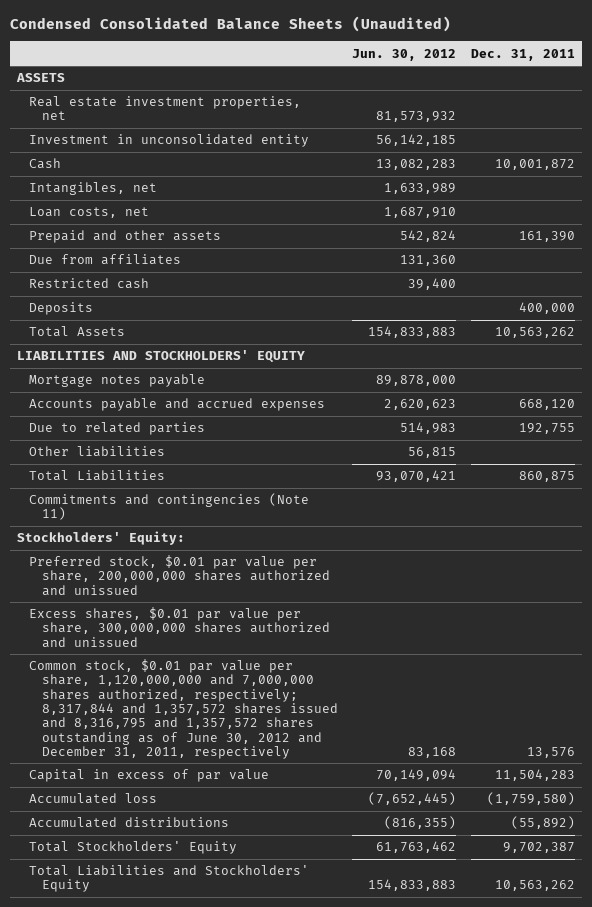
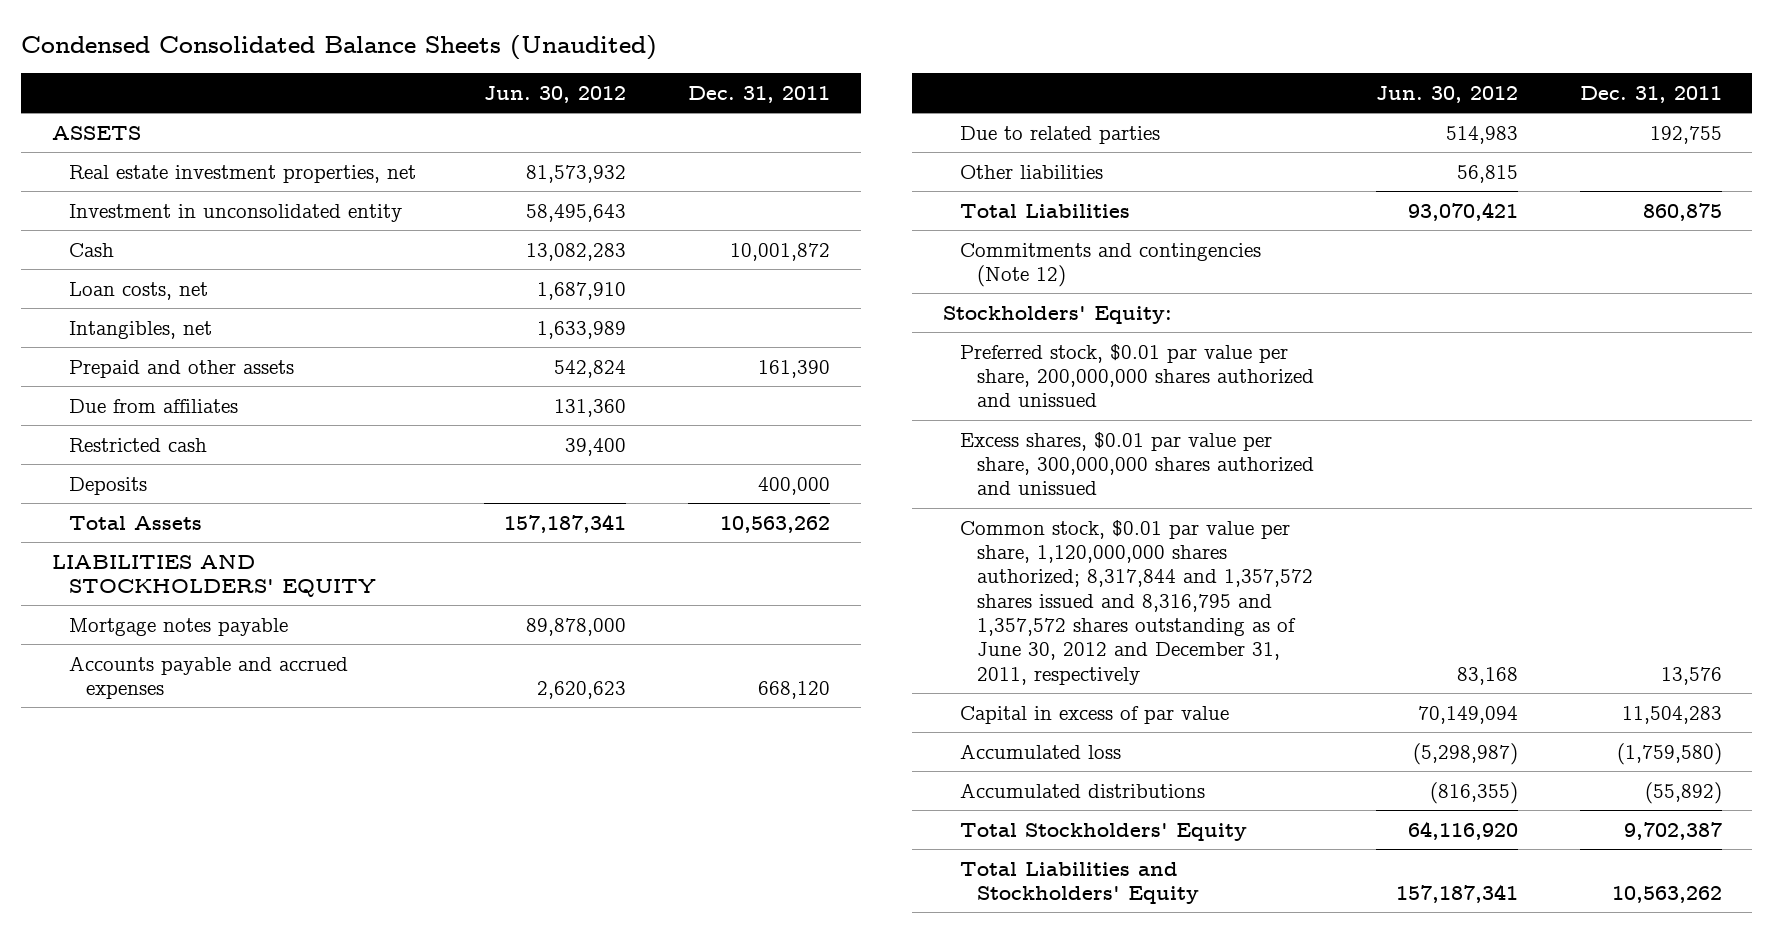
[376,134,457,147] 56,142,185 -> [526,203,627,222] 58,495,643
[29,182,158,196] Intangibles, net -> [68,320,212,339] Intangibles, net
[368,326,457,339] 154,833,883 -> [504,513,627,533] 157,187,341
[29,493,310,521] Commitments and contingencies (Note 11) -> [960,242,1262,287] Commitments and contingencies (Note 12)
[29,659,338,759] Common stock, $0.01 par value per share, 1,120,000,000 and 7,000,000 shares authorized, respectively; 8,317,844 and 1,357,572 shares issued and 8,316,795 and 1,357,572 shares outstanding as of June 30, 2012 and December 31, 2011, respectively -> [960,519,1314,685] Common stock, $0.01 par value per share, 1,120,000,000 shares authorized; 8,317,844 and 1,357,572 shares issued and 8,316,795 and 1,357,572 shares outstanding as of June 30, 2012 and December 31, 2011, respectively
[368,792,457,806] (7,652,445) -> [1412,742,1518,765] (5,298,987)
[376,841,457,854] 61,763,462 -> [1407,820,1518,840] 64,116,920
[368,879,457,892] 154,833,883 -> [1395,883,1518,903] 157,187,341

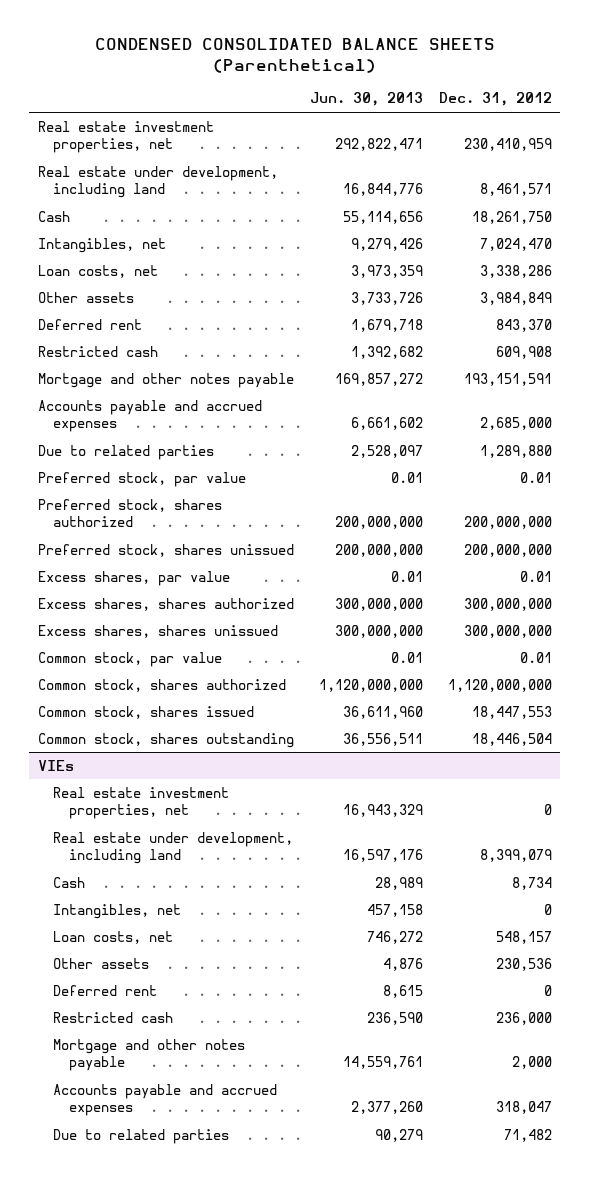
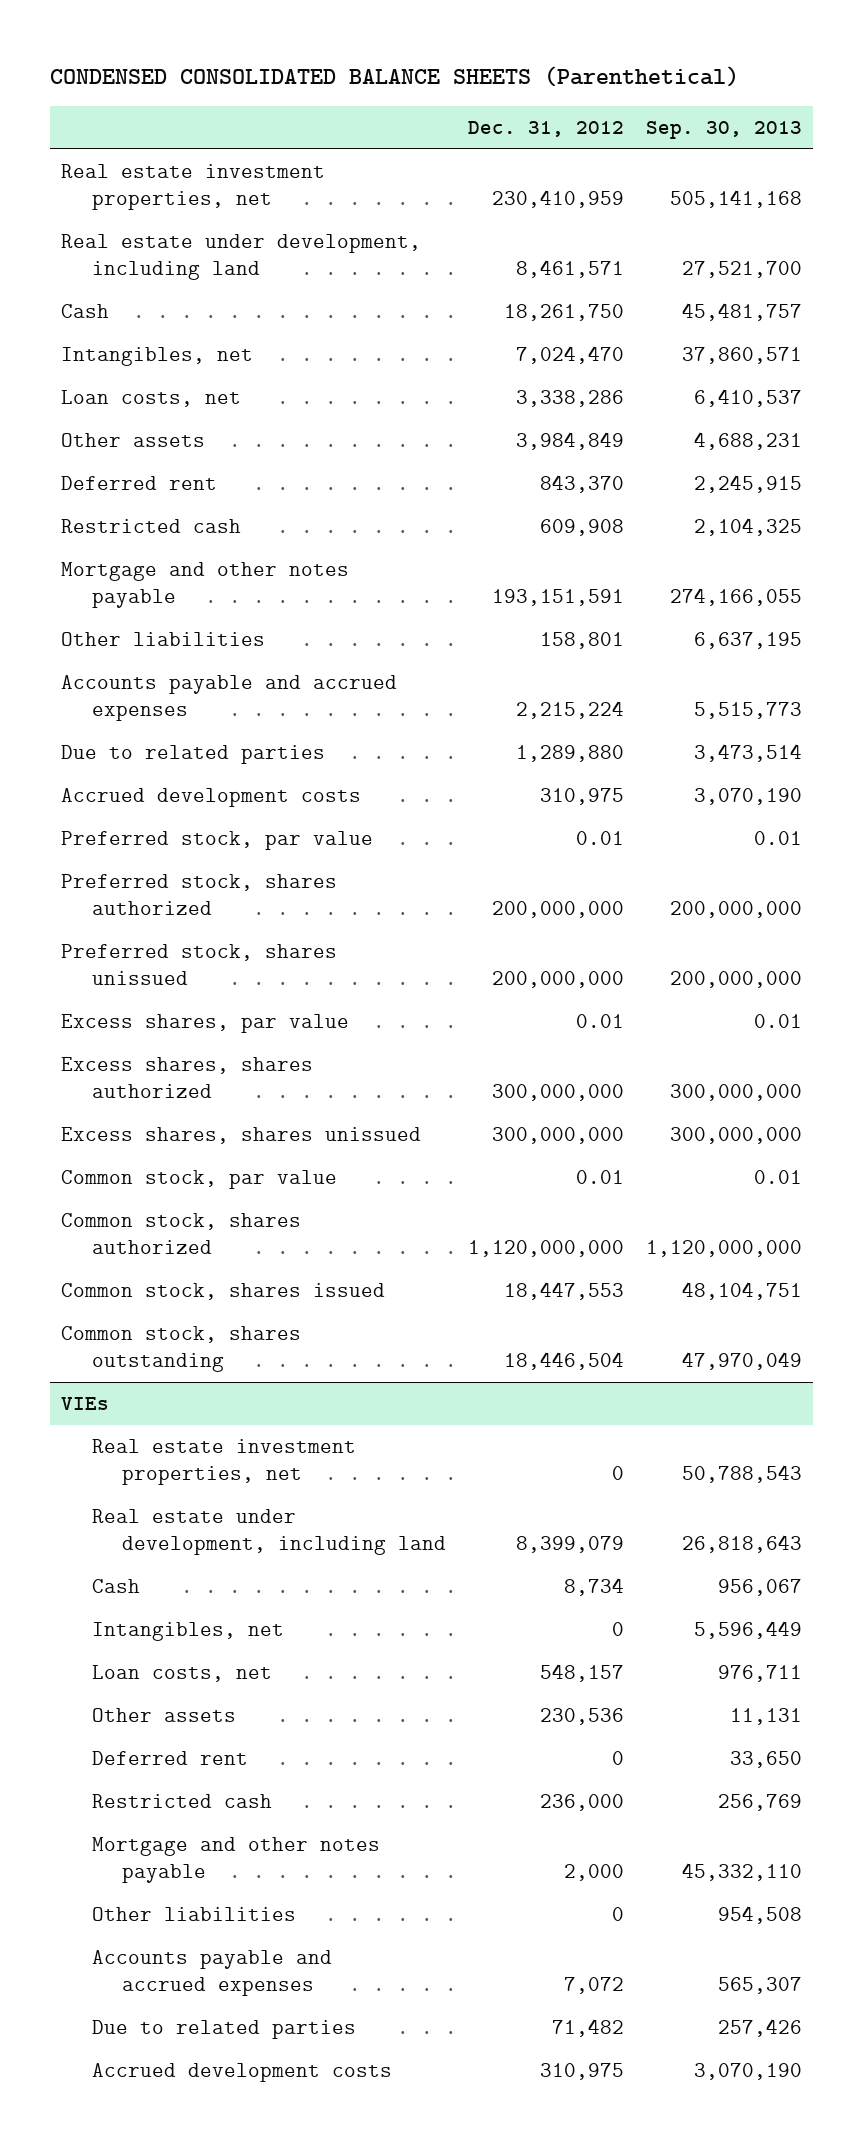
[309,92,423,107] Jun. 30, 2013 -> none
none -> [646,120,803,139] Sep. 30, 2013
none -> [60,632,265,647] Other liabilities
[479,417,552,431] 2,685,000 -> [516,701,625,720] 2,215,224
none -> [60,788,361,808] Accrued development costs
none -> [91,1907,296,1922] Other liabilities
[495,1101,552,1115] 318,047 -> [564,1977,625,1995] 7,072
none -> [91,2063,392,2083] Accrued development costs

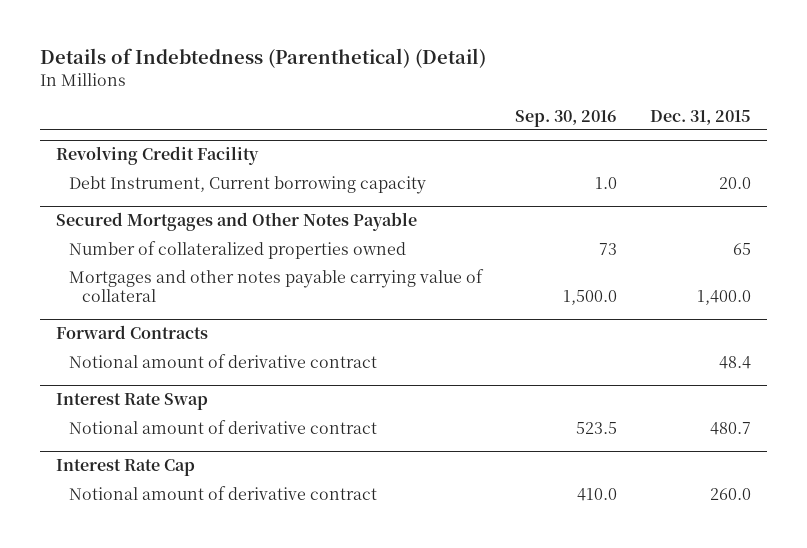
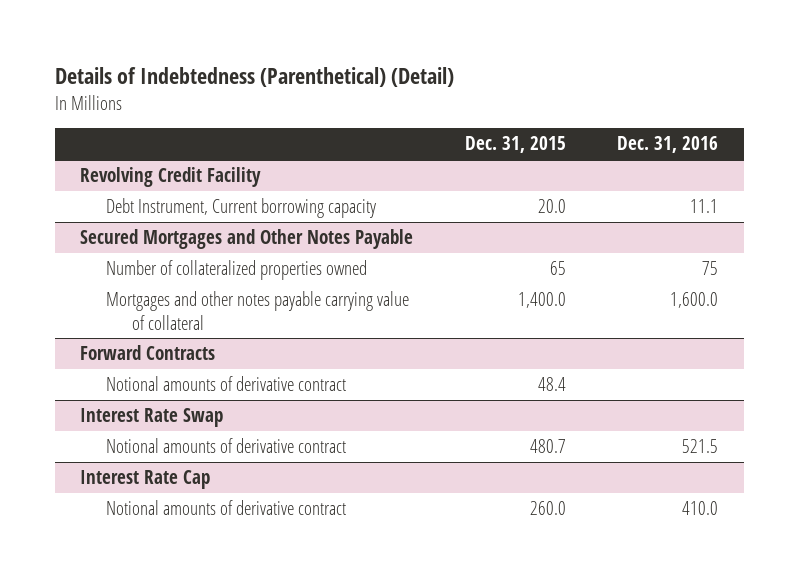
[514,109,617,127] Sep. 30, 2016 -> none
none -> [616,136,718,154] Dec. 31, 2016
[68,353,377,368] Notional amount of derivative contract -> [106,376,347,392] Notional amounts of derivative contract
[68,419,377,434] Notional amount of derivative contract -> [106,438,347,454] Notional amounts of derivative contract
[68,485,377,500] Notional amount of derivative contract -> [106,500,347,516] Notional amounts of derivative contract

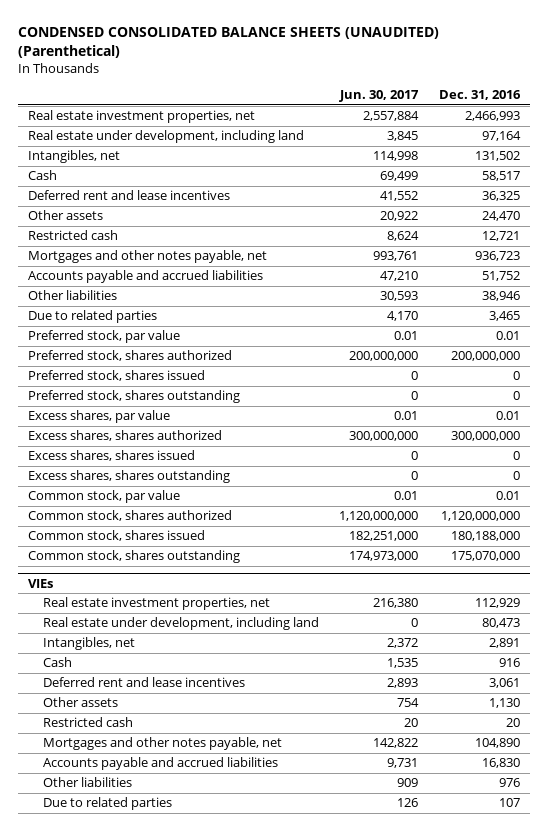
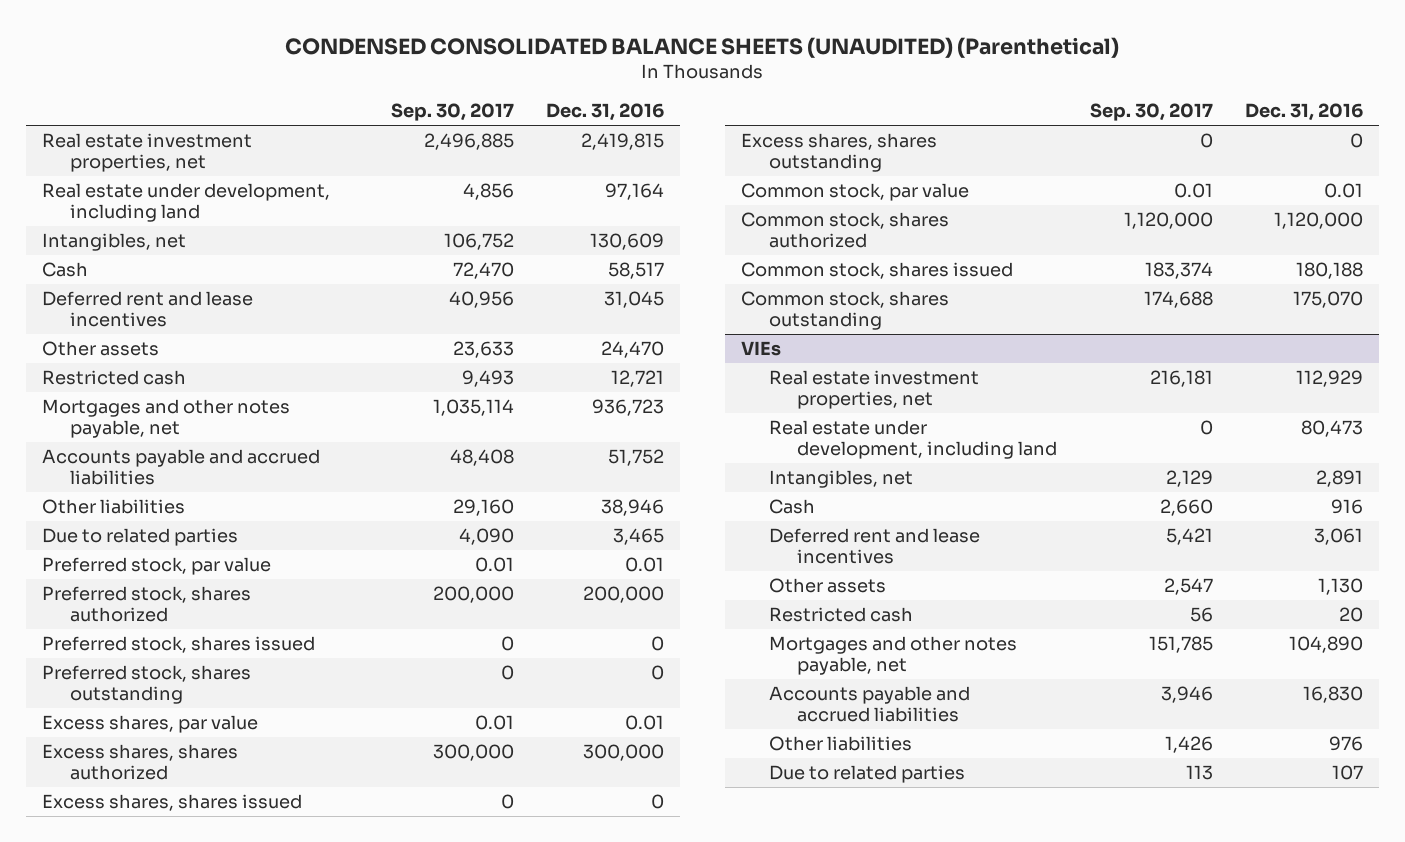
[339,90,420,103] Jun. 30, 2017 -> none
none -> [390,103,514,122] Sep. 30, 2017
[464,111,520,122] 2,466,993 -> [580,133,664,151] 2,419,815
[474,151,520,162] 131,502 -> [589,233,664,251] 130,609
[481,191,520,202] 36,325 -> [603,291,664,309] 31,045
[450,351,520,362] 200,000,000 -> [582,586,664,604] 200,000
[450,431,520,442] 300,000,000 -> [582,744,664,762] 300,000
[440,511,520,522] 1,120,000,000 -> [1273,212,1363,230] 1,120,000
[450,531,520,542] 180,188,000 -> [1295,262,1363,280] 180,188
[450,551,520,562] 175,070,000 -> [1292,291,1363,309] 175,070

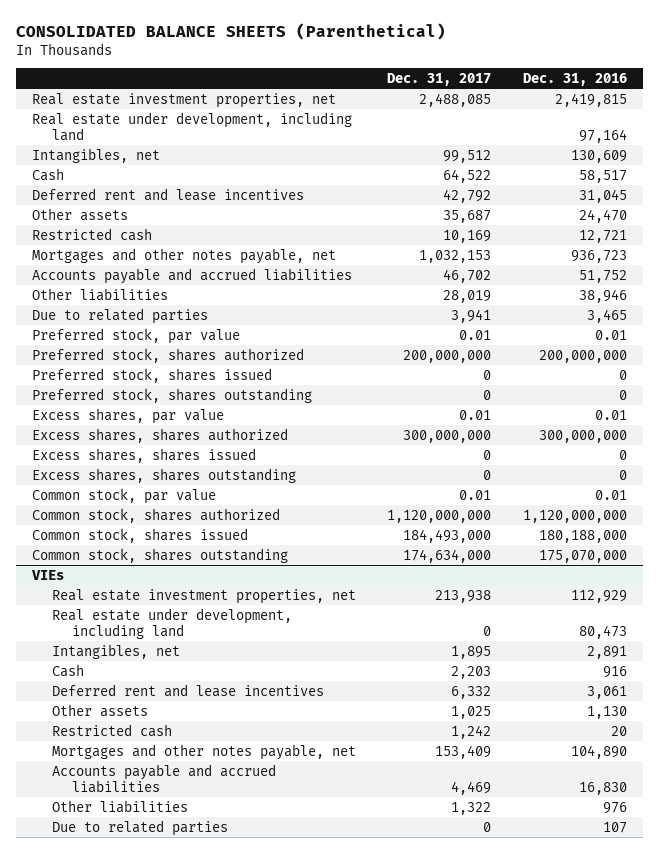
[285,36,1120,58] CONDENSED CONSOLIDATED BALANCE SHEETS (UNAUDITED) (Parenthetical) -> [15,22,446,40] CONSOLIDATED BALANCE SHEETS (Parenthetical)
[390,103,514,122] Sep. 30, 2017 -> none
none -> [387,72,492,86] Dec. 31, 2017
[582,586,664,604] 200,000 -> [538,349,627,363] 200,000,000
[582,744,664,762] 300,000 -> [538,429,627,443] 300,000,000
[1273,212,1363,230] 1,120,000 -> [522,509,627,523] 1,120,000,000
[1295,262,1363,280] 180,188 -> [538,529,627,543] 180,188,000
[1292,291,1363,309] 175,070 -> [538,549,627,563] 175,070,000

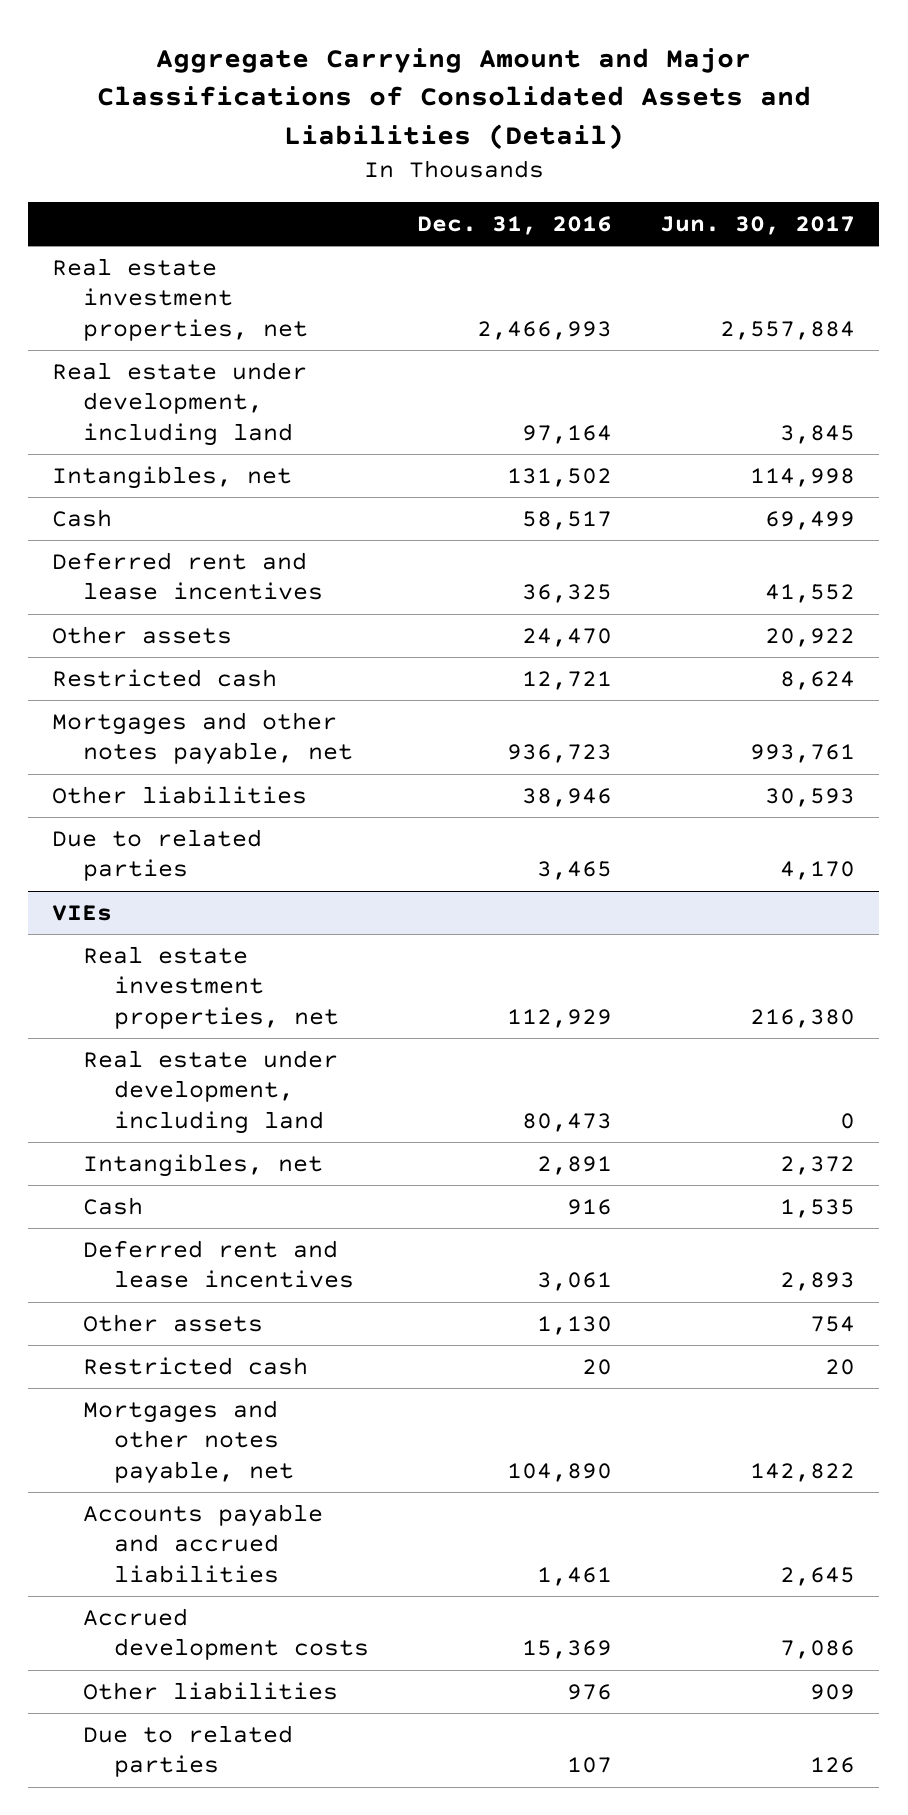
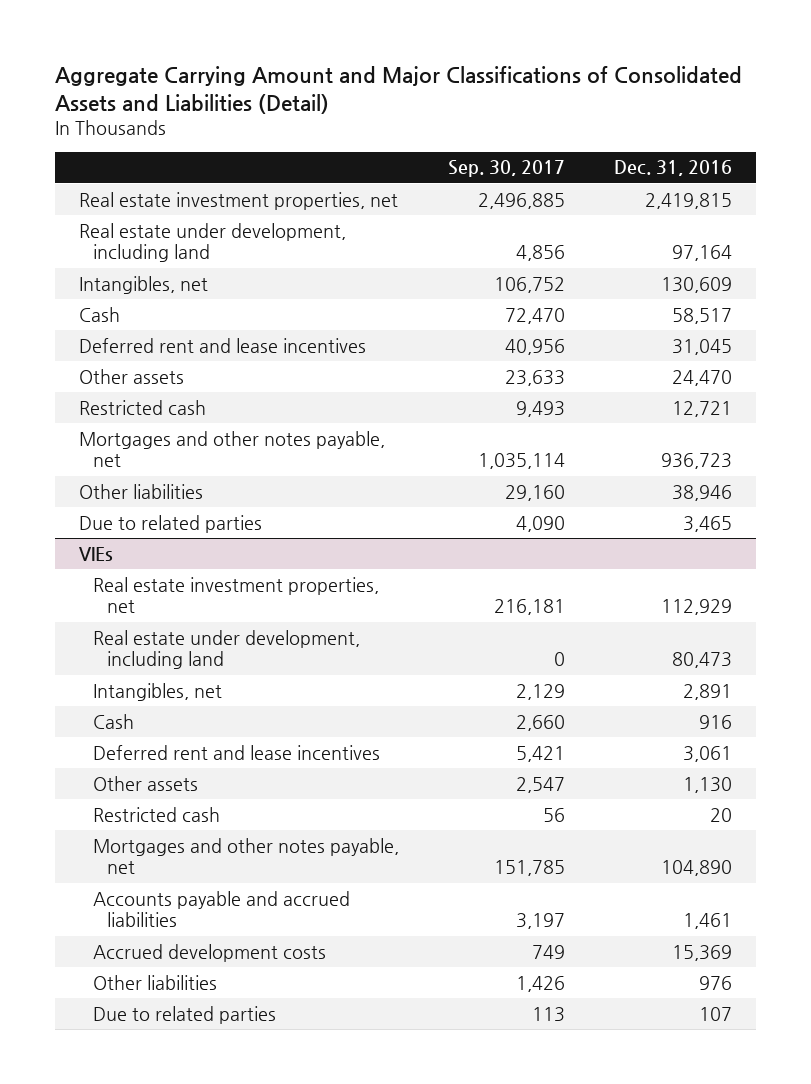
[660,216,856,236] Jun. 30, 2017 -> none
none -> [447,160,565,178] Sep. 30, 2017
[476,320,612,340] 2,466,993 -> [644,192,732,209] 2,419,815
[506,467,612,487] 131,502 -> [660,276,732,293] 130,609
[521,584,612,604] 36,325 -> [671,338,732,355] 31,045

